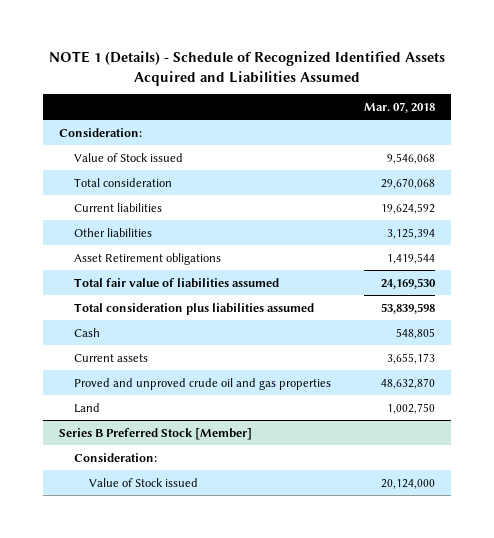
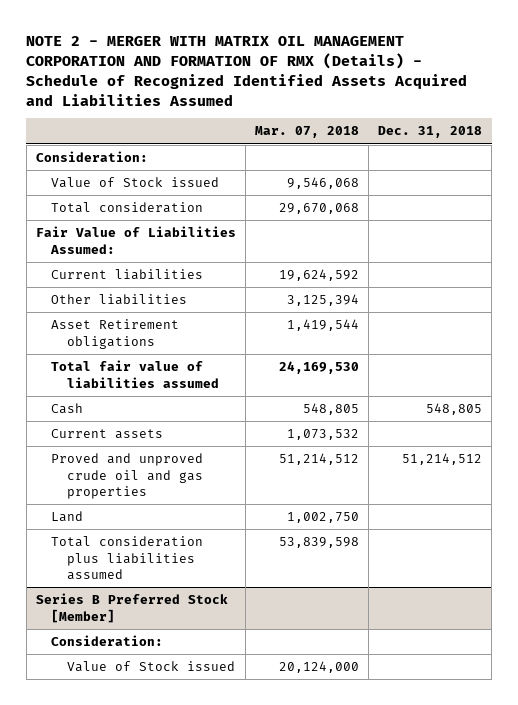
[49,51,446,86] NOTE 1 (Details) - Schedule of Recognized Identified Assets Acquired and Liabilities Assumed -> [26,36,468,106] NOTE 2 - MERGER WITH MATRIX OIL MANAGEMENT CORPORATION AND FORMATION OF RMX (Details) - Schedule of Recognized Identified Assets Acquired and Liabilities Assumed
none -> [378,126,483,139] Dec. 31, 2018
none -> [36,226,237,254] Fair Value of Liabilities Assumed:
[386,352,435,364] 3,655,173 -> [287,429,360,441] 1,073,532
[380,377,435,389] 48,632,870 -> [279,453,360,466] 51,214,512
[74,302,315,315] Total consideration plus liabilities assumed -> [51,536,204,580] Total consideration plus liabilities assumed

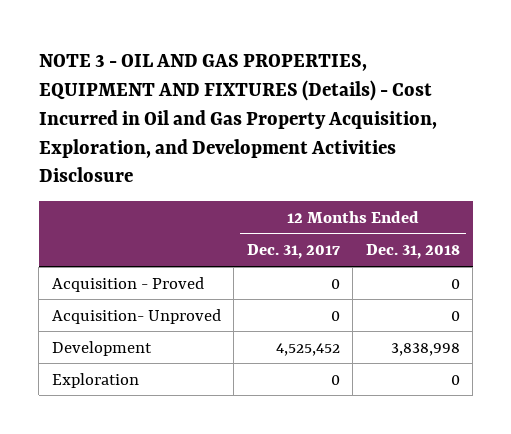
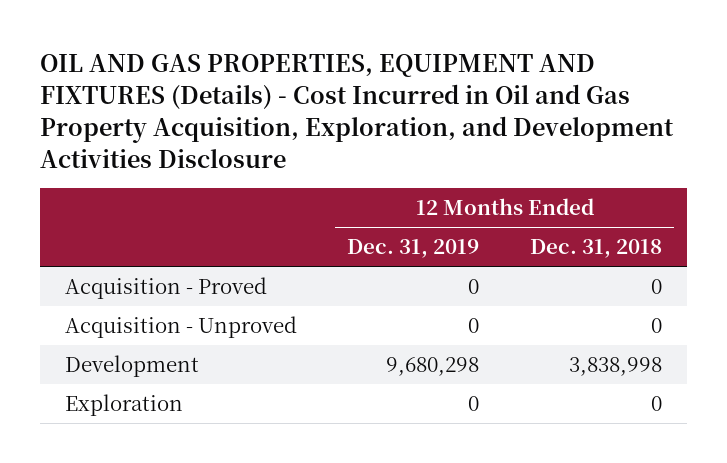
[38,54,437,183] NOTE 3 - OIL AND GAS PROPERTIES, EQUIPMENT AND FIXTURES (Details) - Cost Incurred in Oil and Gas Property Acquisition, Exploration, and Development Activities Disclosure -> [40,54,675,168] OIL AND GAS PROPERTIES, EQUIPMENT AND FIXTURES (Details) - Cost Incurred in Oil and Gas Property Acquisition, Exploration, and Development Activities Disclosure
[246,244,340,260] Dec. 31, 2017 -> none
none -> [347,239,480,259] Dec. 31, 2019
[51,308,221,324] Acquisition- Unproved -> [65,316,298,339] Acquisition - Unproved

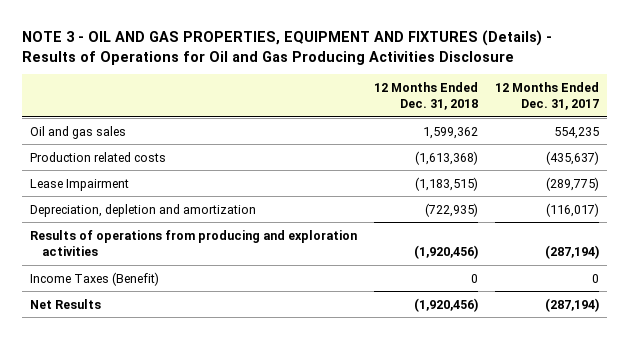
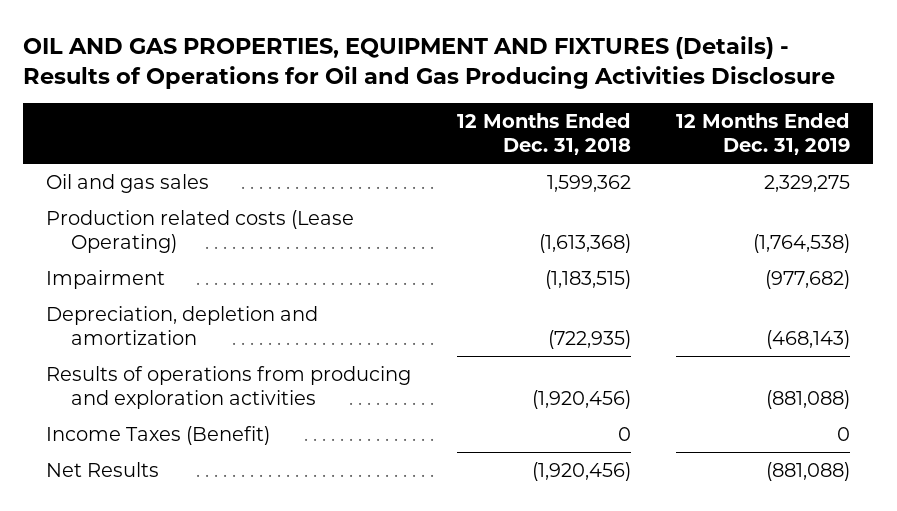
[22,29,553,65] NOTE 3 - OIL AND GAS PROPERTIES, EQUIPMENT AND FIXTURES (Details) - Results of Operations for Oil and Gas Producing Activities Disclosure -> [23,35,836,89] OIL AND GAS PROPERTIES, EQUIPMENT AND FIXTURES (Details) - Results of Operations for Oil and Gas Producing Activities Disclosure
[494,81,599,111] 12 Months Ended Dec. 31, 2017 -> none
none -> [676,112,851,155] 12 Months Ended Dec. 31, 2019
[30,151,167,162] Production related costs -> [46,209,355,253] Production related costs (Lease Operating)
[30,178,130,191] Lease Impairment -> [46,269,166,289] Impairment

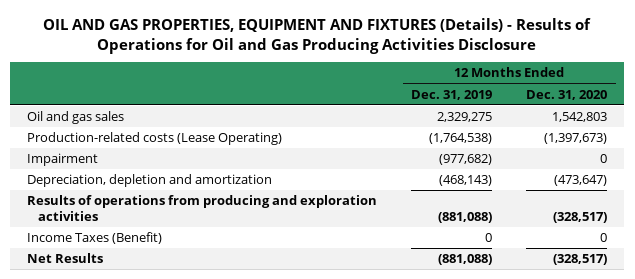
[456,112,631,155] 12 Months Ended Dec. 31, 2018 -> none
none -> [526,89,608,100] Dec. 31, 2020
[46,209,355,253] Production related costs (Lease Operating) -> [27,132,283,146] Production-related costs (Lease Operating)

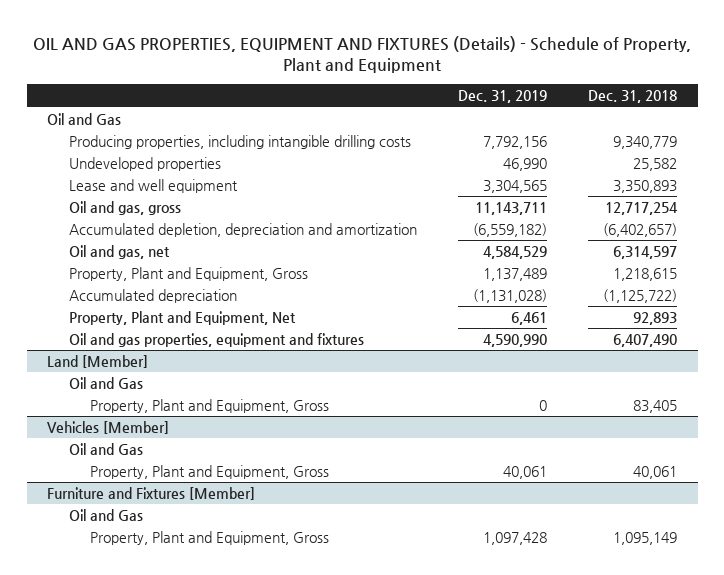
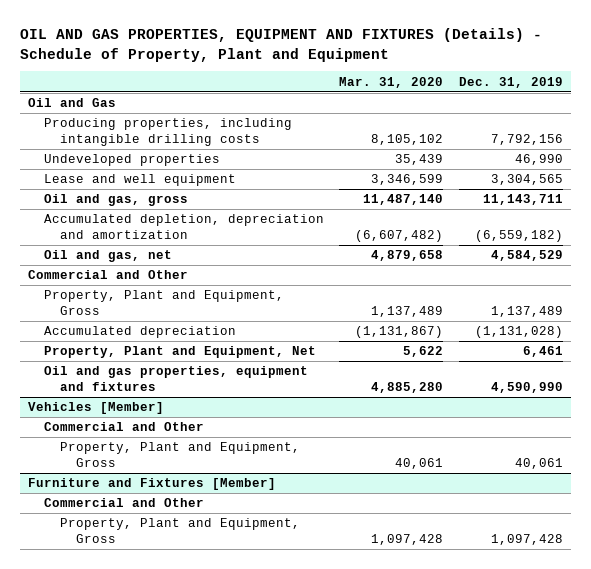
[587,90,677,104] Dec. 31, 2018 -> none
none -> [339,76,444,88] Mar. 31, 2020
none -> [27,270,188,280] Commercial and Other
[47,355,149,369] Land [Member] -> none
[68,377,143,390] Oil and Gas -> none
[90,399,330,414] Property, Plant and Equipment, Gross -> none
[68,443,143,456] Oil and Gas -> none
none -> [43,422,204,432] Commercial and Other
[68,509,143,522] Oil and Gas -> none
none -> [43,498,204,508] Commercial and Other

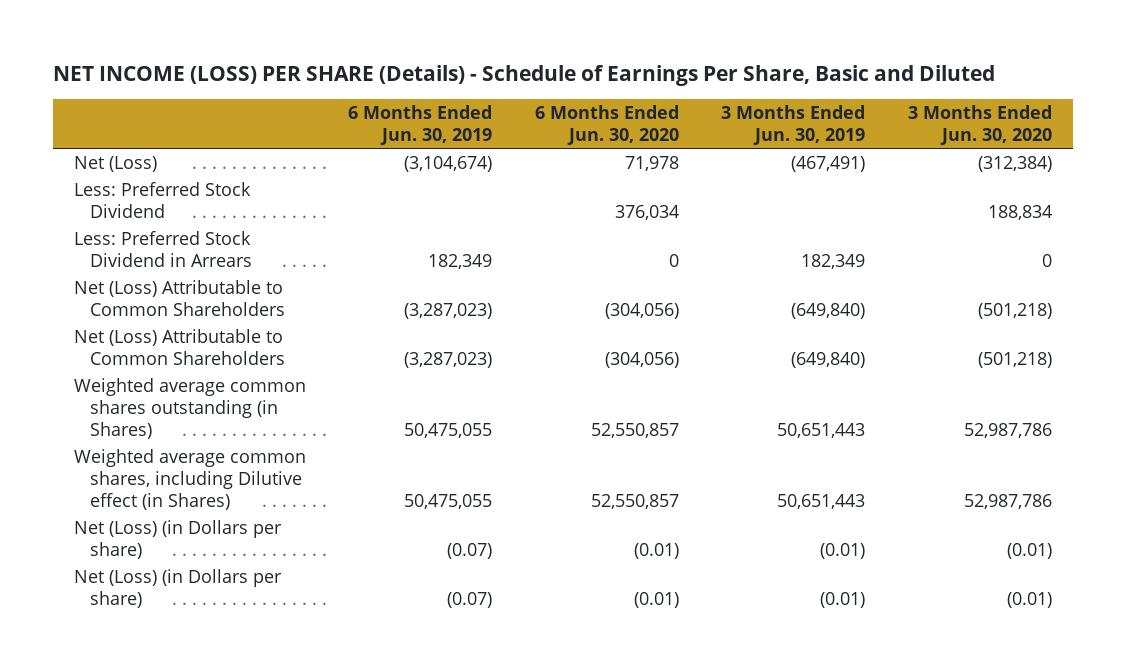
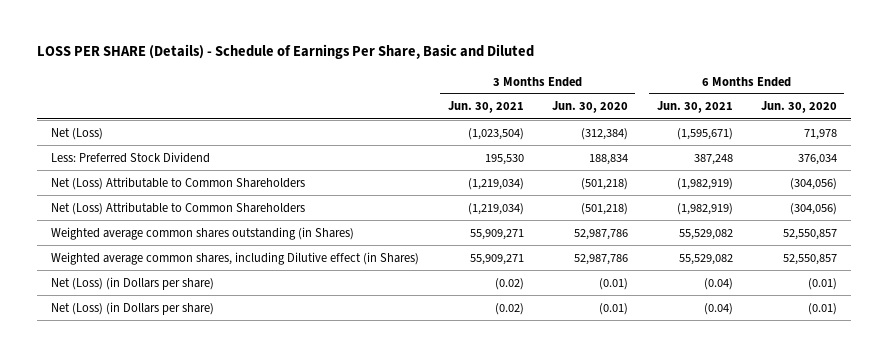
[52,64,995,86] NET INCOME (LOSS) PER SHARE (Details) - Schedule of Earnings Per Share, Basic and Diluted -> [36,44,534,60] LOSS PER SHARE (Details) - Schedule of Earnings Per Share, Basic and Diluted
[348,105,493,146] 6 Months Ended Jun. 30, 2019 -> none
[721,105,866,146] 3 Months Ended Jun. 30, 2019 -> none
none -> [447,101,524,114] Jun. 30, 2021
none -> [656,101,733,114] Jun. 30, 2021
[73,231,253,268] Less: Preferred Stock Dividend in Arrears -> none

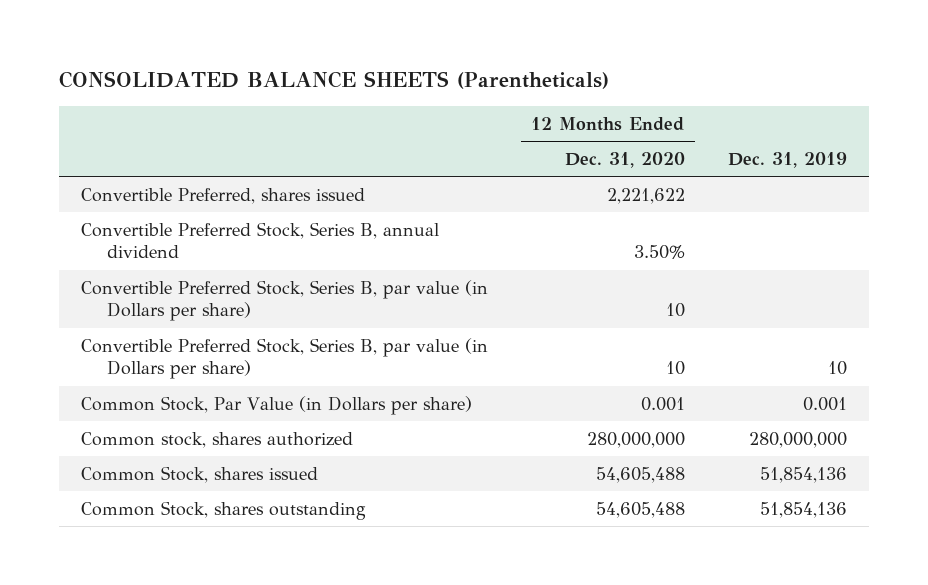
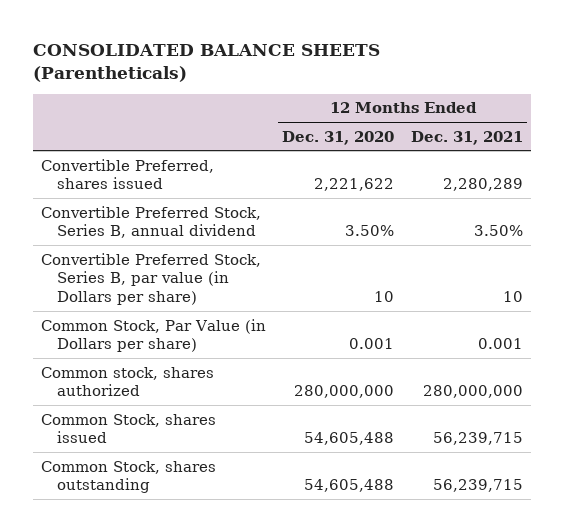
[728,152,848,169] Dec. 31, 2019 -> none
none -> [410,130,523,145] Dec. 31, 2021
[80,338,488,380] Convertible Preferred Stock, Series B, par value (in Dollars per share) -> none

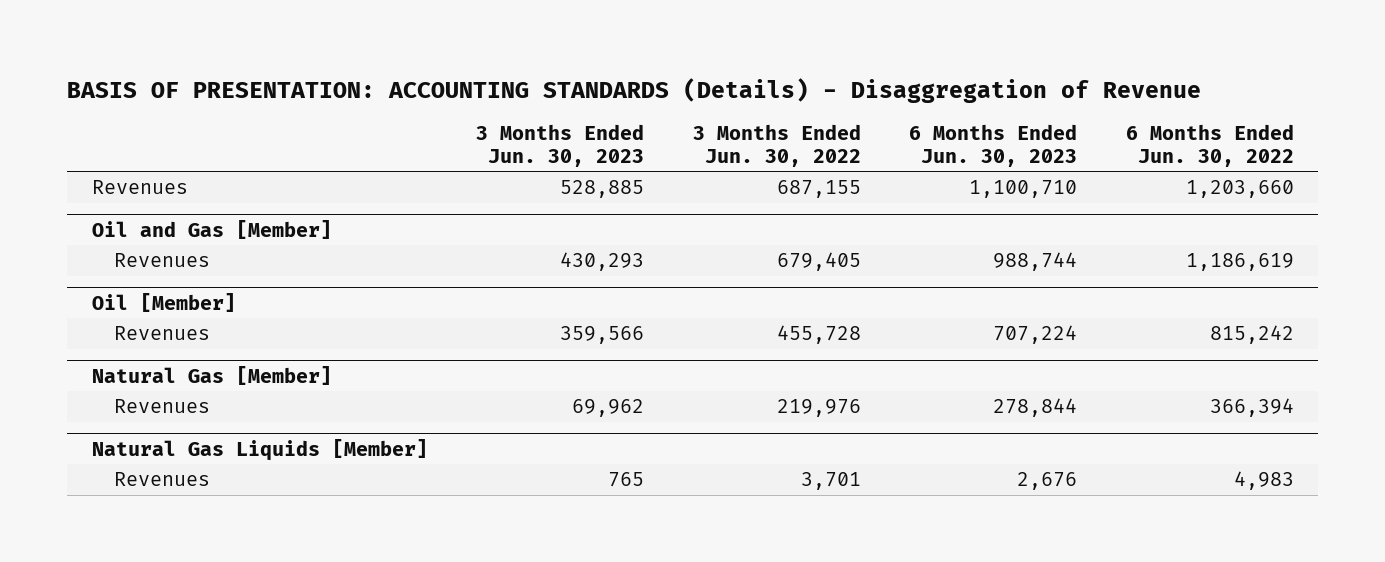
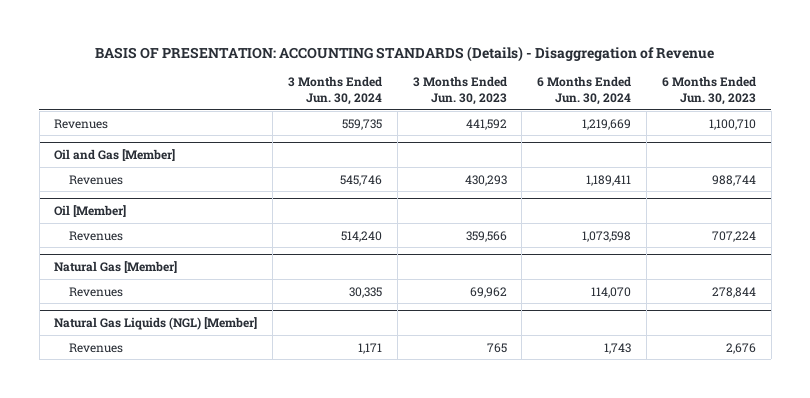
[692,123,861,167] 3 Months Ended Jun. 30, 2022 -> none
[1125,123,1294,167] 6 Months Ended Jun. 30, 2022 -> none
none -> [287,76,382,105] 3 Months Ended Jun. 30, 2024
none -> [537,76,632,105] 6 Months Ended Jun. 30, 2024
[560,180,645,199] 528,885 -> [465,118,507,130] 441,592
[91,438,428,461] Natural Gas Liquids [Member] -> [54,317,258,331] Natural Gas Liquids (NGL) [Member]

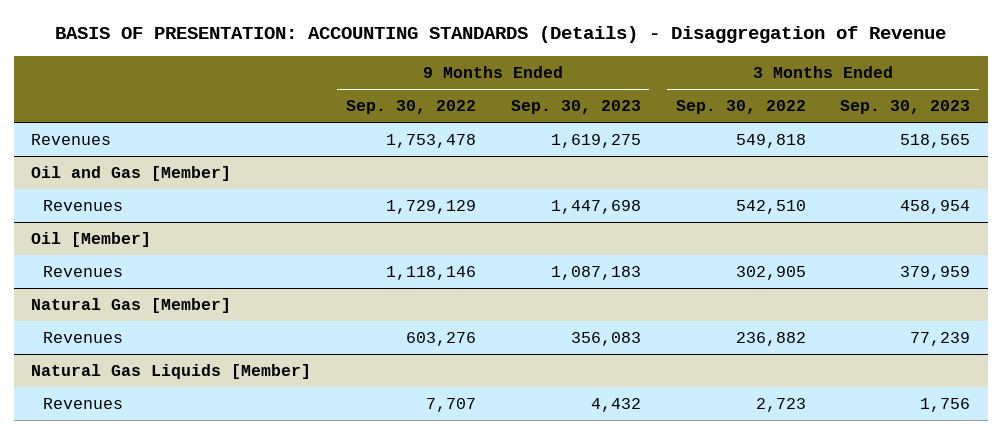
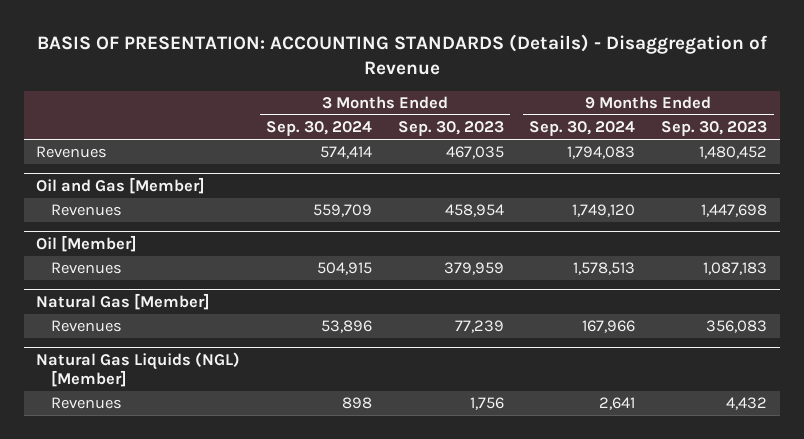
[345,100,476,115] Sep. 30, 2022 -> none
[675,100,806,115] Sep. 30, 2022 -> none
none -> [266,121,373,137] Sep. 30, 2024
none -> [529,121,636,137] Sep. 30, 2024
[550,133,641,148] 1,619,275 -> [699,146,768,160] 1,480,452
[900,133,971,148] 518,565 -> [445,146,504,160] 467,035
[30,363,311,379] Natural Gas Liquids [Member] -> [36,351,241,388] Natural Gas Liquids (NGL) [Member]

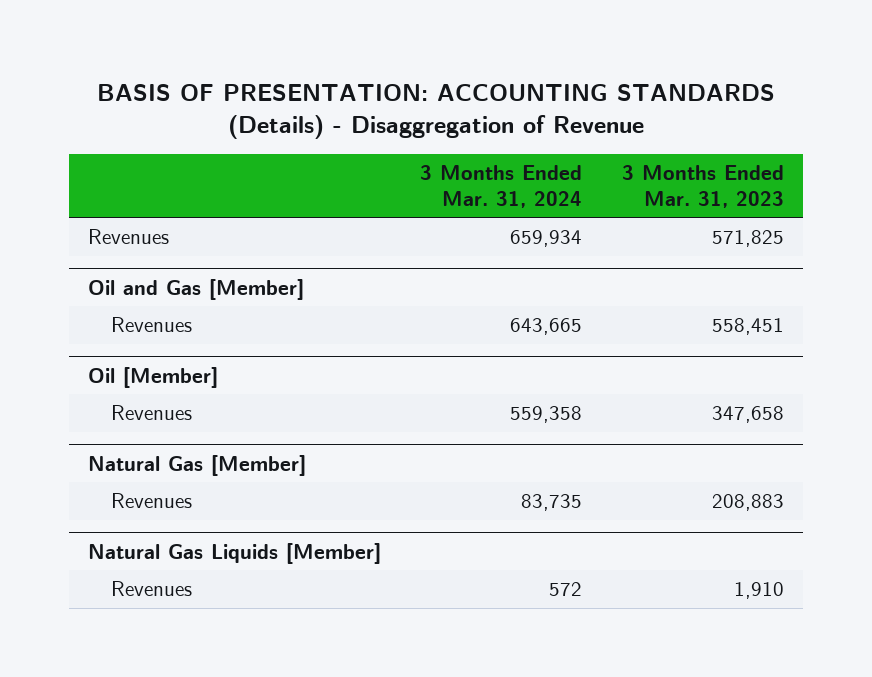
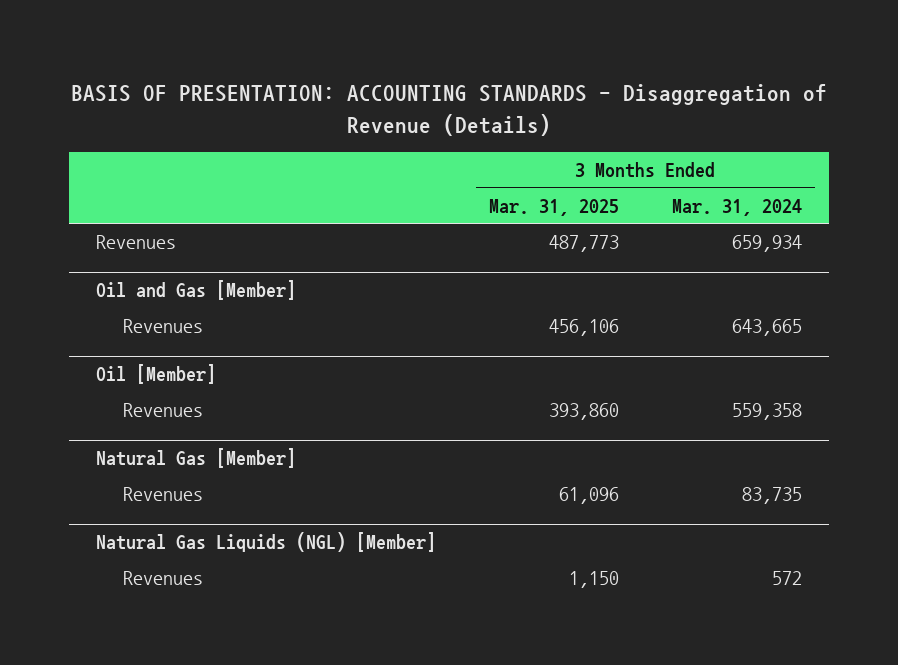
[96,84,775,140] BASIS OF PRESENTATION: ACCOUNTING STANDARDS (Details) - Disaggregation of Revenue -> [70,84,827,136] BASIS OF PRESENTATION: ACCOUNTING STANDARDS - Disaggregation of Revenue (Details)
[621,165,784,208] 3 Months Ended Mar. 31, 2023 -> none
none -> [488,198,619,216] Mar. 31, 2025
[88,542,382,564] Natural Gas Liquids [Member] -> [95,532,436,553] Natural Gas Liquids (NGL) [Member]

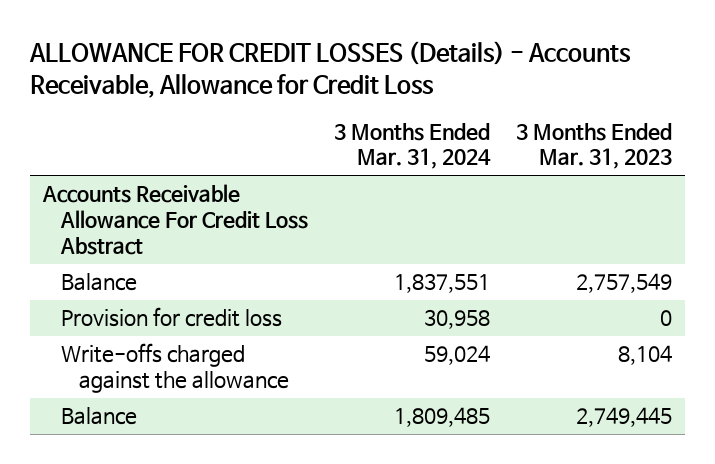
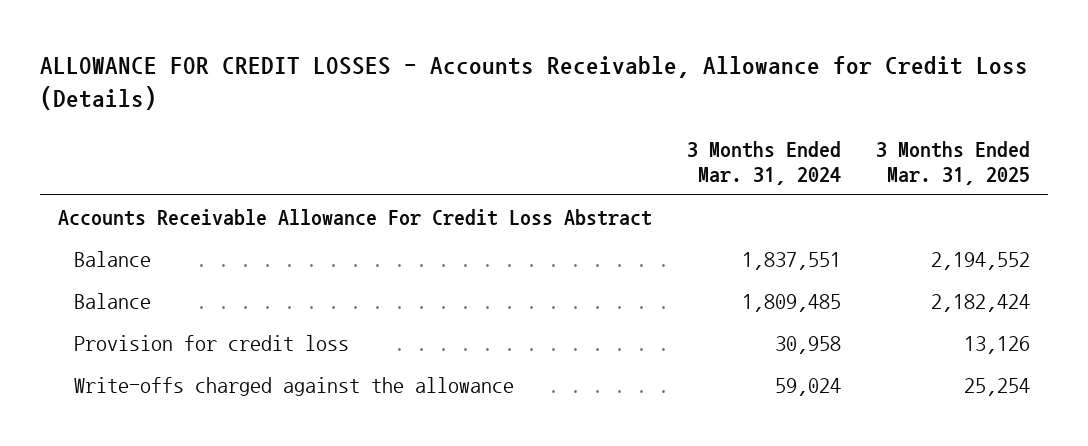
[28,41,631,98] ALLOWANCE FOR CREDIT LOSSES (Details) - Accounts Receivable, Allowance for Credit Loss -> [40,56,1029,111] ALLOWANCE FOR CREDIT LOSSES - Accounts Receivable, Allowance for Credit Loss (Details)
[515,122,672,170] 3 Months Ended Mar. 31, 2023 -> none
none -> [876,140,1031,185] 3 Months Ended Mar. 31, 2025
[61,407,138,426] Balance -> [74,292,152,309] Balance

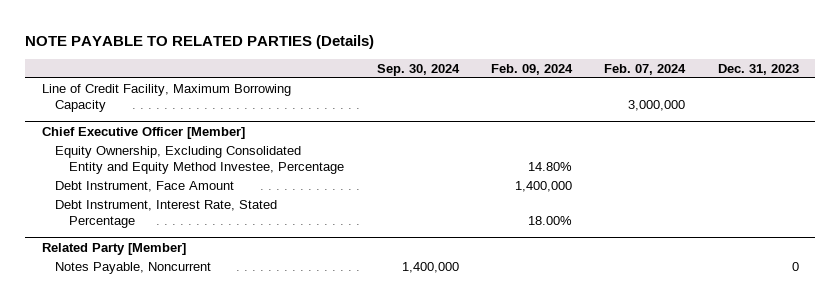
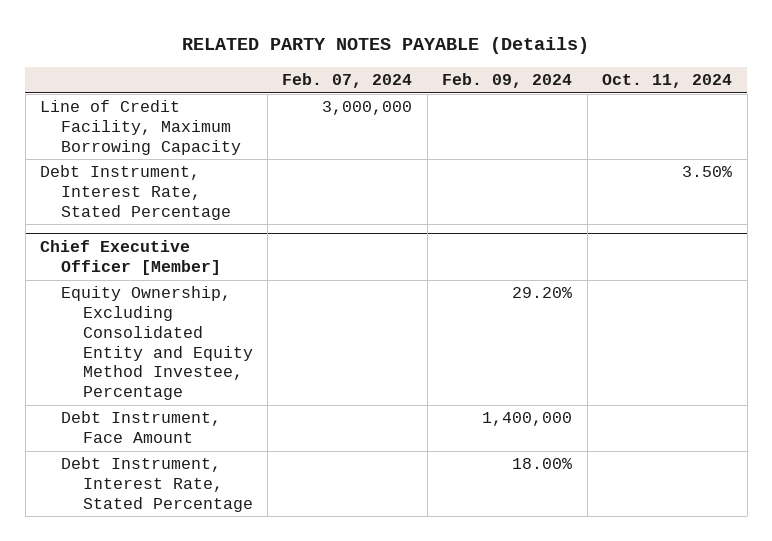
[25,34,375,49] NOTE PAYABLE TO RELATED PARTIES (Details) -> [182,37,590,55] RELATED PARTY NOTES PAYABLE (Details)
[376,63,460,76] Sep. 30, 2024 -> none
[717,63,799,75] Dec. 31, 2023 -> none
none -> [602,74,733,89] Oct. 11, 2024
none -> [40,165,232,220] Debt Instrument, Interest Rate, Stated Percentage
[527,161,572,171] 14.80% -> [512,287,573,299] 29.20%
[41,242,186,255] Related Party [Member] -> none
[55,262,212,275] Notes Payable, Noncurrent -> none

